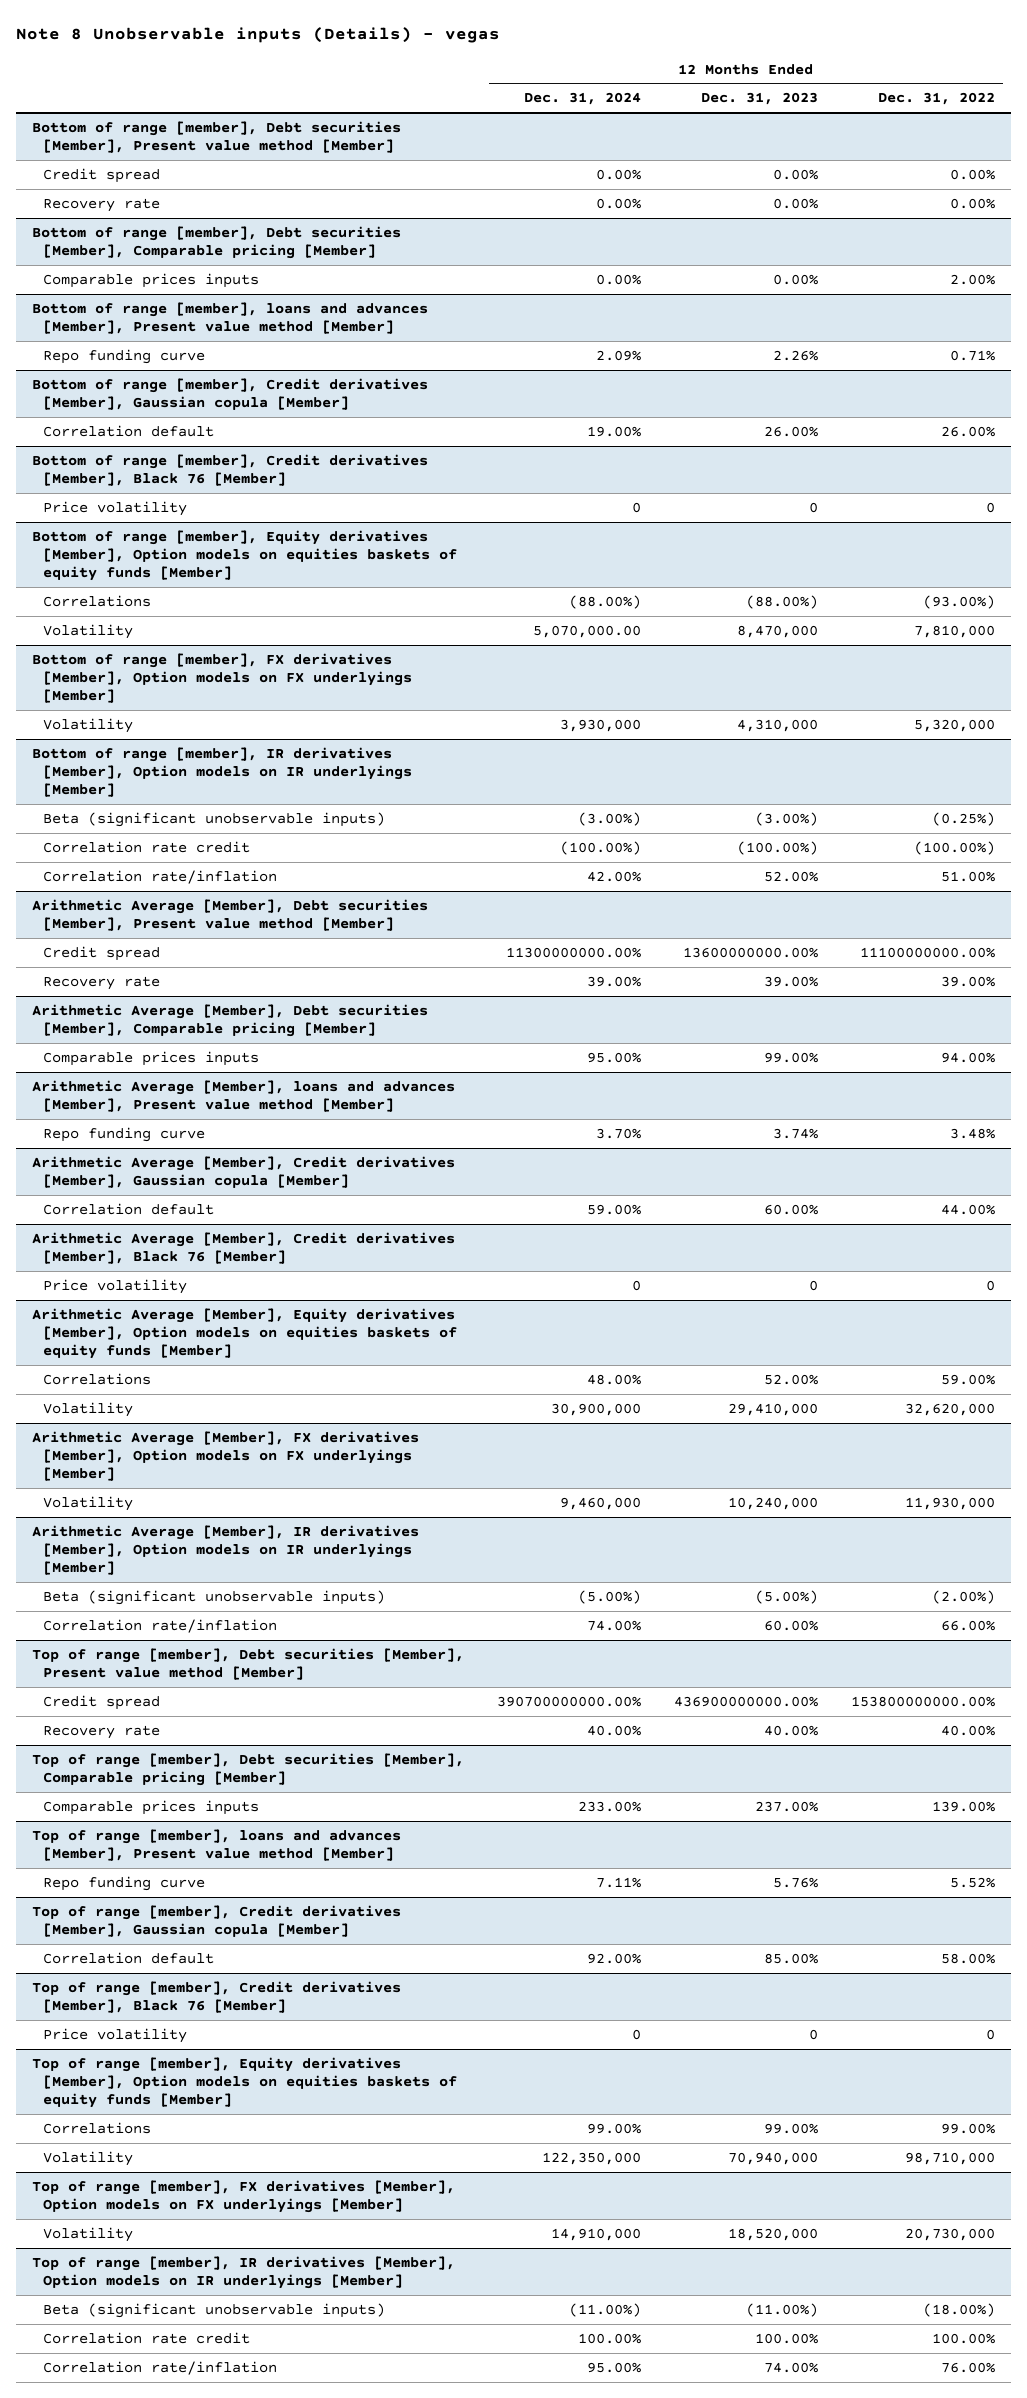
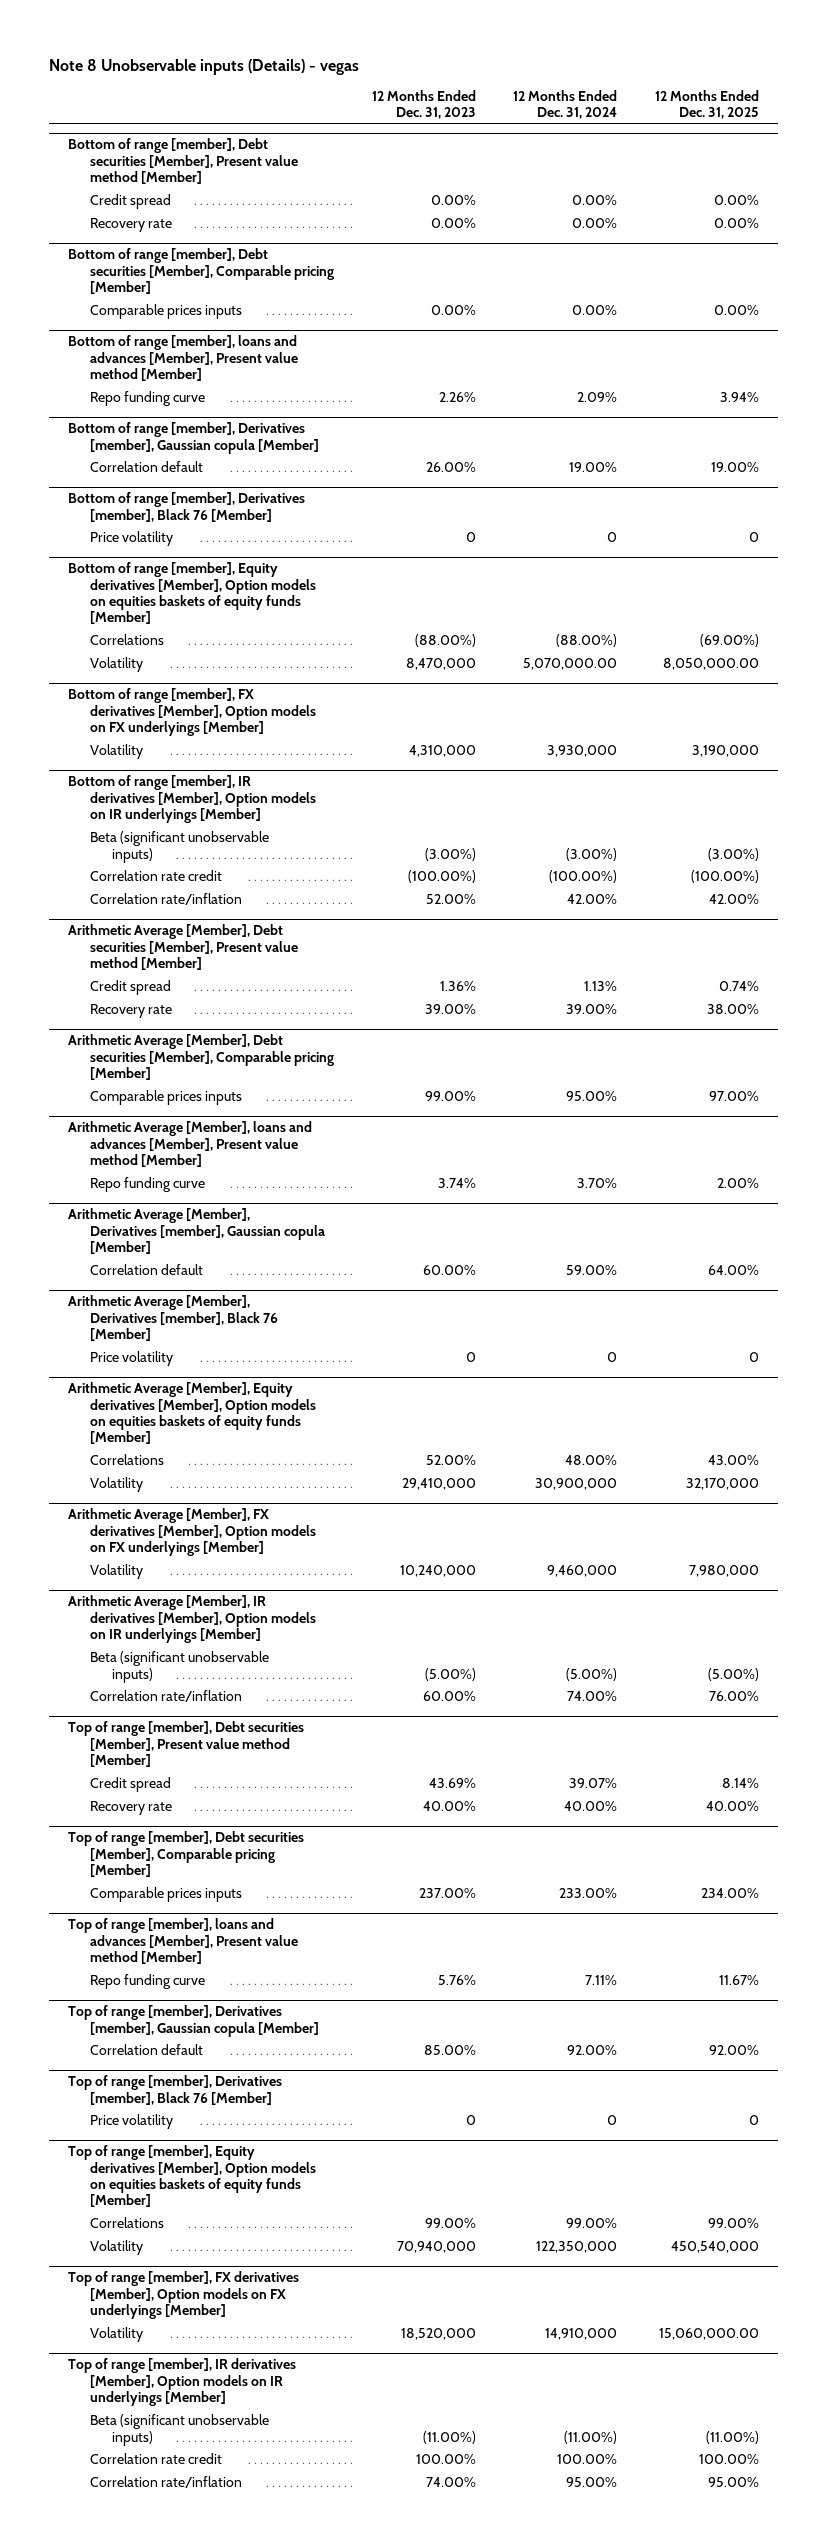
[877,92,995,106] Dec. 31, 2022 -> none
none -> [655,90,760,120] 12 Months Ended Dec. 31, 2025
[31,377,428,411] Bottom of range [member], Credit derivatives [Member], Gaussian copula [Member] -> [67,422,319,454] Bottom of range [member], Derivatives [member], Gaussian copula [Member]
[31,453,428,487] Bottom of range [member], Credit derivatives [Member], Black 76 [Member] -> [67,492,305,522] Bottom of range [member], Derivatives [member], Black 76 [Member]
[505,946,641,958] 11300000000.00% -> [584,981,618,992] 1.13%
[682,946,818,958] 13600000000.00% -> [439,981,476,992] 1.36%
[31,1155,455,1189] Arithmetic Average [Member], Credit derivatives [Member], Gaussian copula [Member] -> [67,1208,325,1255] Arithmetic Average [Member], Derivatives [member], Gaussian copula [Member]
[31,1231,455,1265] Arithmetic Average [Member], Credit derivatives [Member], Black 76 [Member] -> [67,1295,278,1342] Arithmetic Average [Member], Derivatives [member], Black 76 [Member]
[496,1695,641,1707] 390700000000.00% -> [569,1778,618,1789] 39.07%
[673,1695,818,1707] 436900000000.00% -> [428,1778,476,1789] 43.69%
[31,1904,401,1938] Top of range [member], Credit derivatives [Member], Gaussian copula [Member] -> [67,2005,319,2037] Top of range [member], Derivatives [member], Gaussian copula [Member]
[31,1980,401,2014] Top of range [member], Credit derivatives [Member], Black 76 [Member] -> [67,2075,282,2105] Top of range [member], Derivatives [member], Black 76 [Member]

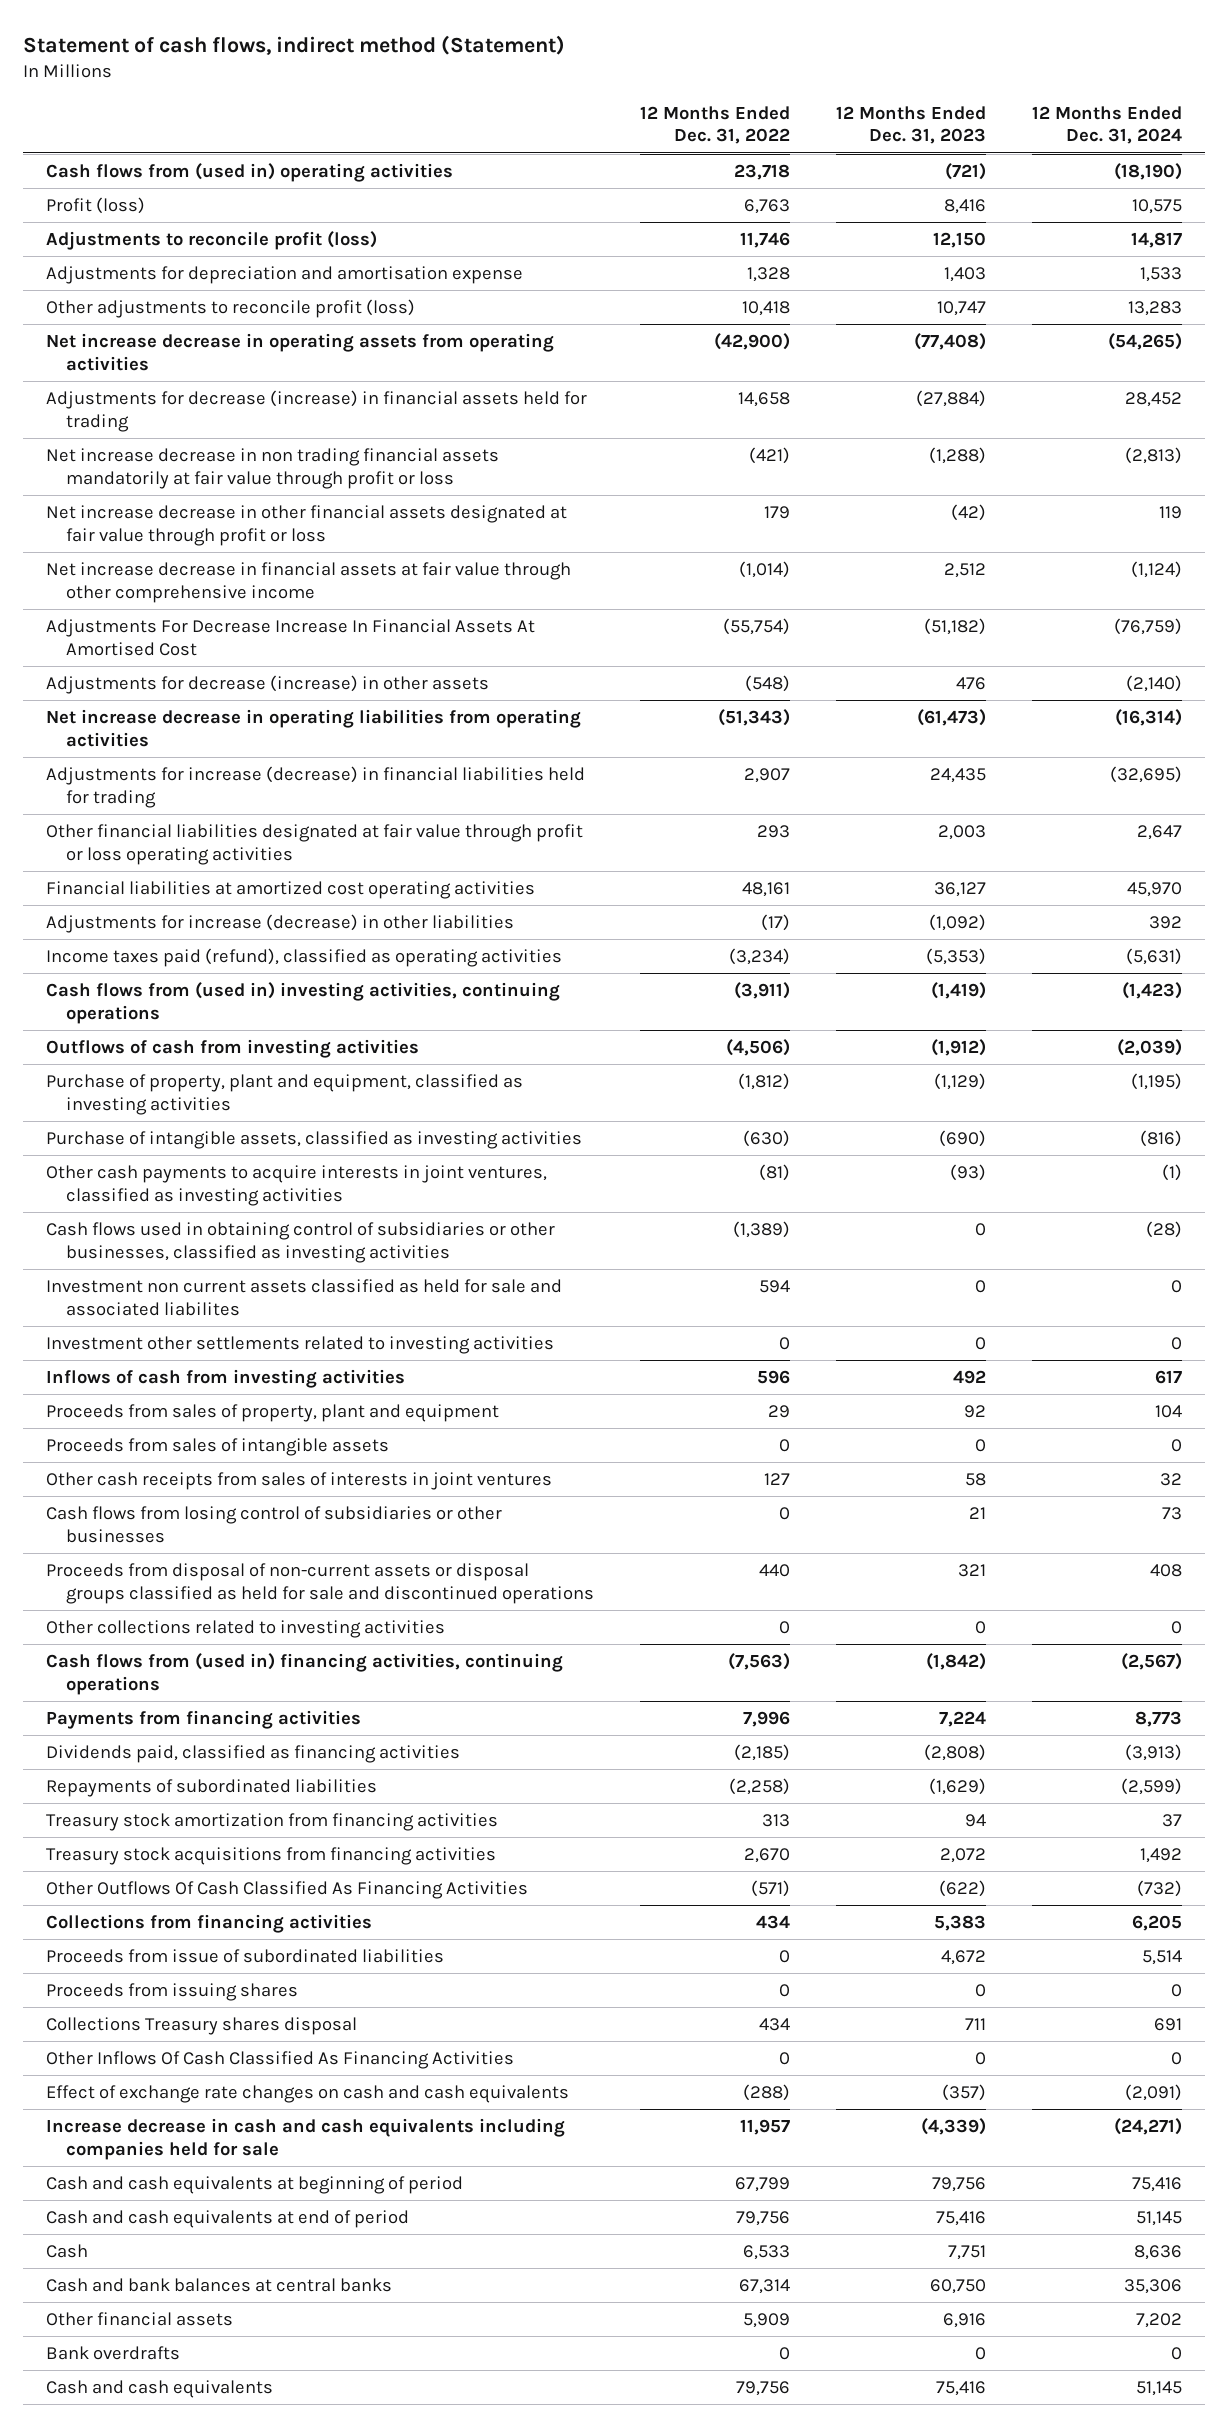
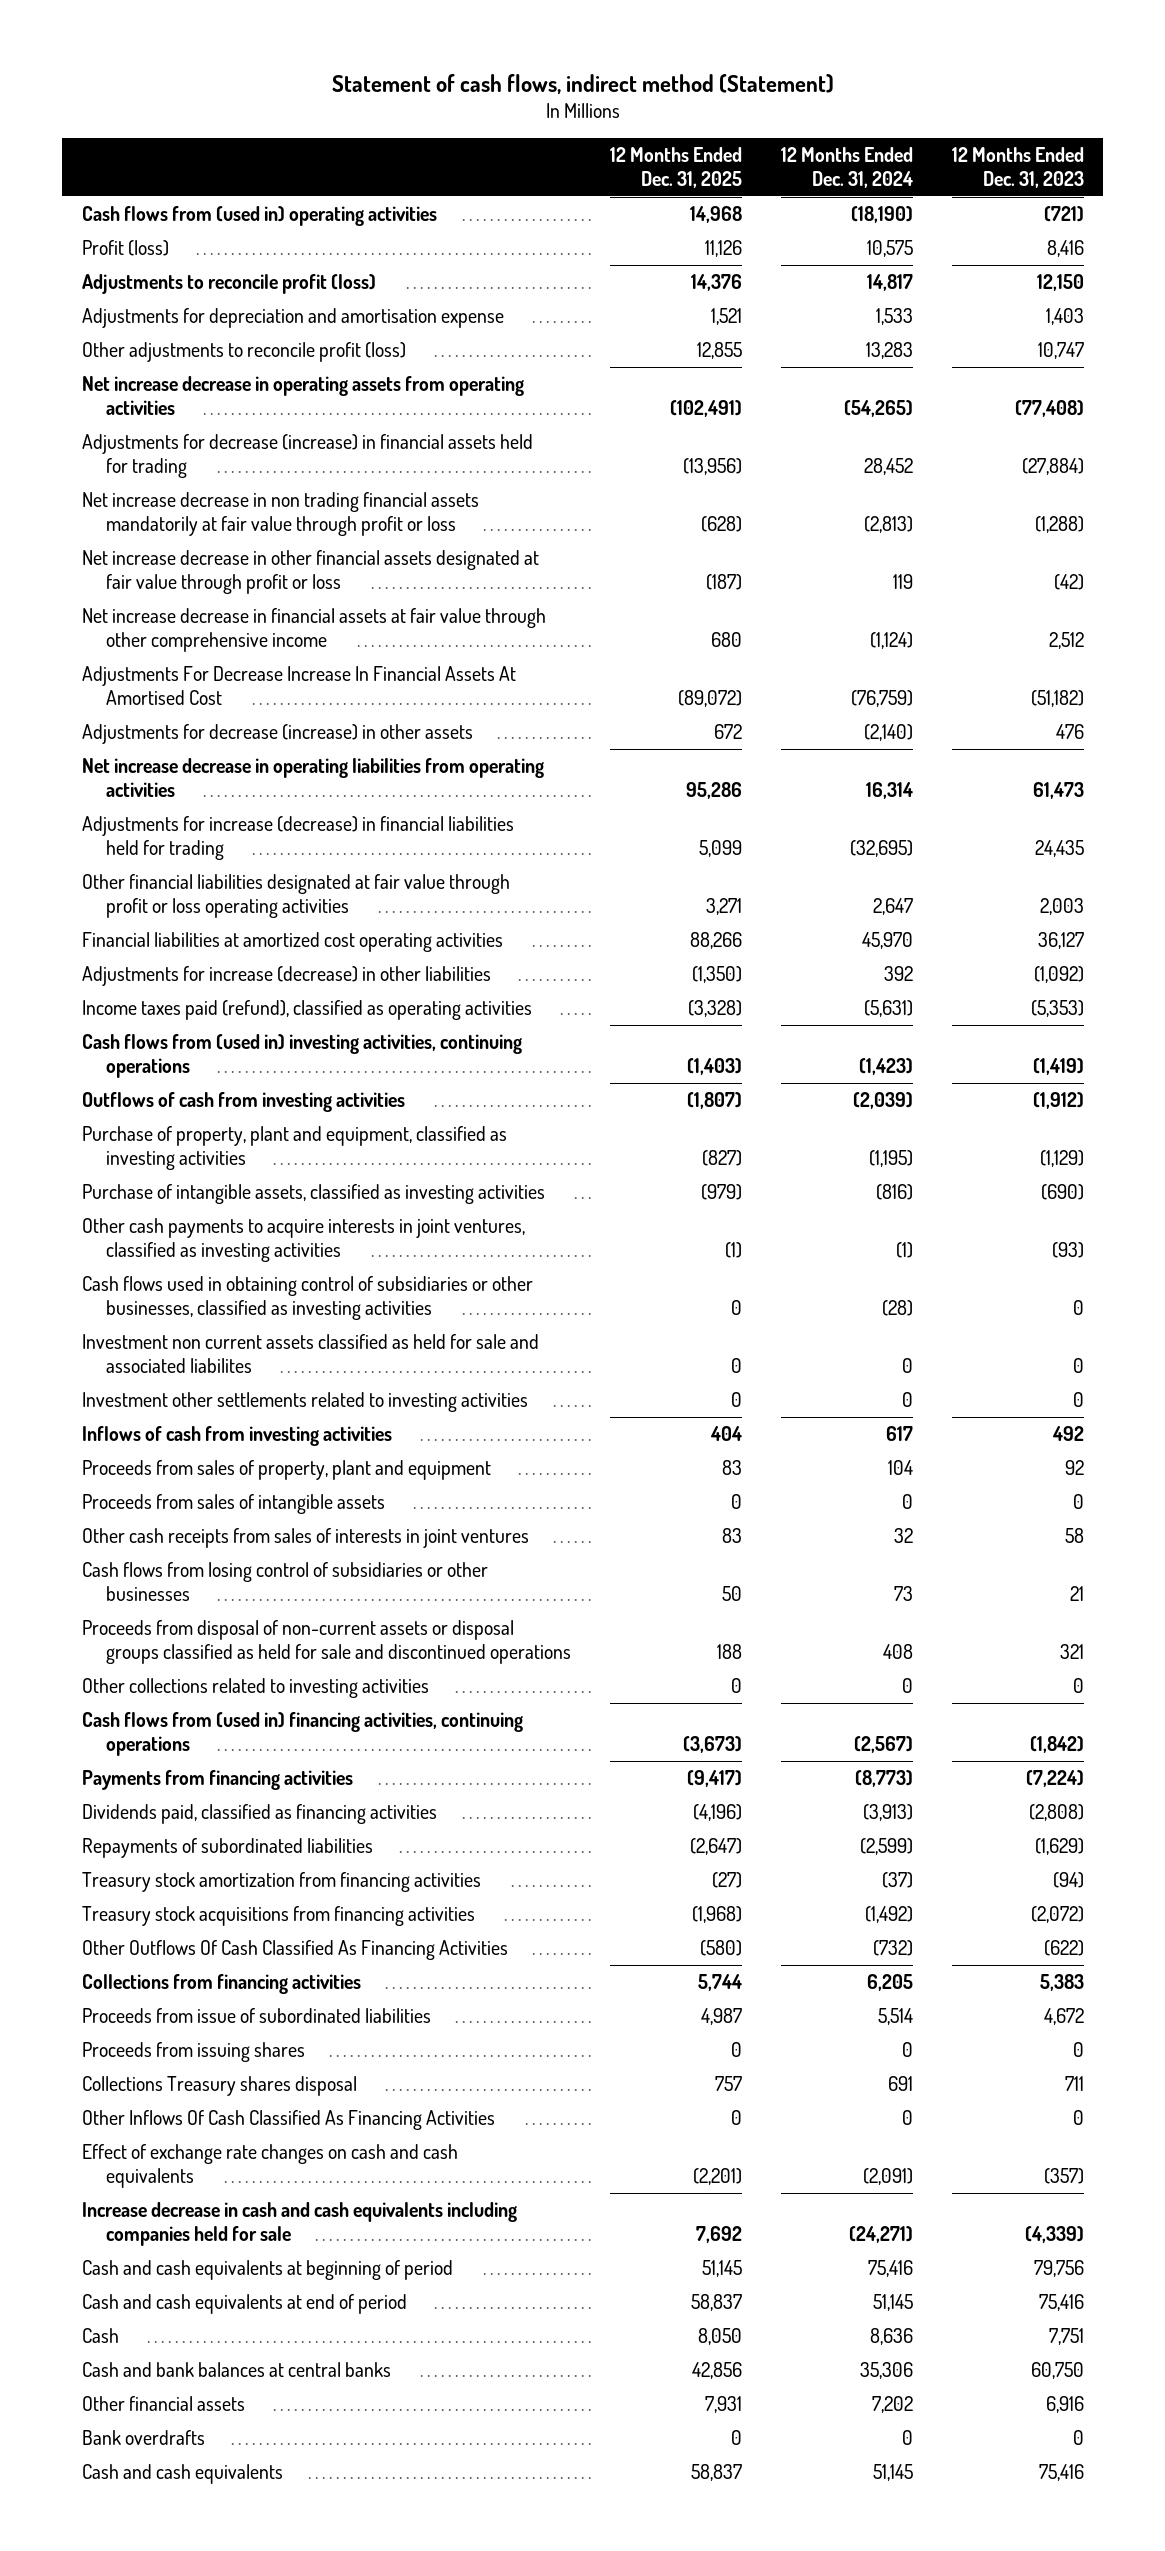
[639,105,790,145] 12 Months Ended Dec. 31, 2022 -> none
none -> [610,147,743,188] 12 Months Ended Dec. 31, 2025
[916,709,986,727] (61,473) -> [1032,781,1084,799] 61,473
[1114,709,1182,727] (16,314) -> [865,781,913,799] 16,314
[938,1711,986,1728] 7,224 -> [1025,1770,1084,1788] (7,224)
[1134,1711,1182,1728] 8,773 -> [854,1770,913,1788] (8,773)
[964,1814,986,1828] 94 -> [1052,1872,1084,1889] (94)
[1161,1814,1182,1828] 37 -> [881,1872,913,1889] (37)
[939,1848,986,1864] 2,072 -> [1030,1906,1084,1924] (2,072)
[1139,1848,1182,1864] 1,492 -> [864,1906,913,1924] (1,492)

